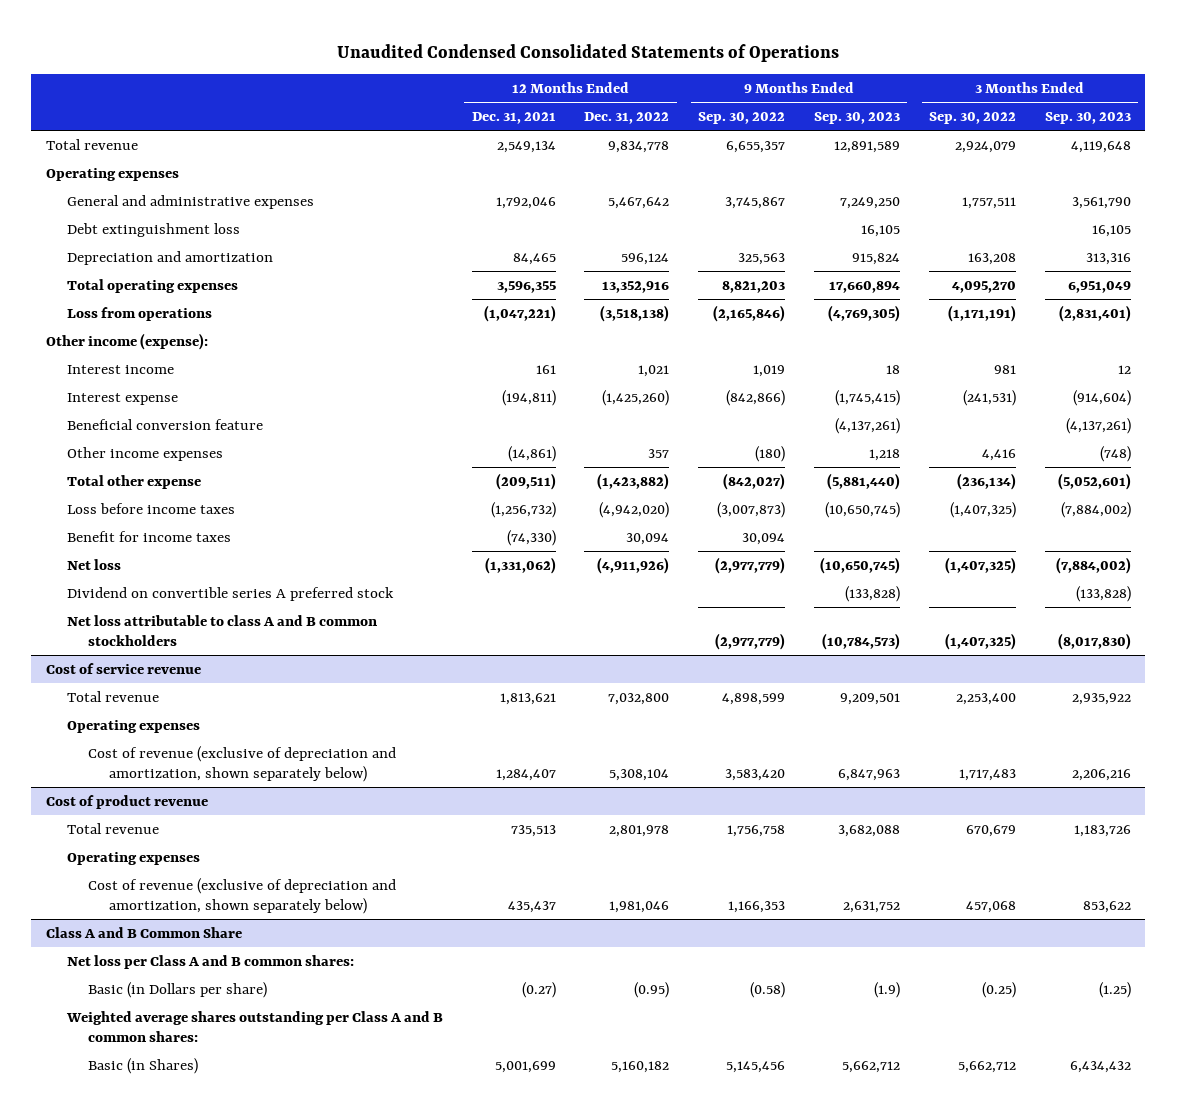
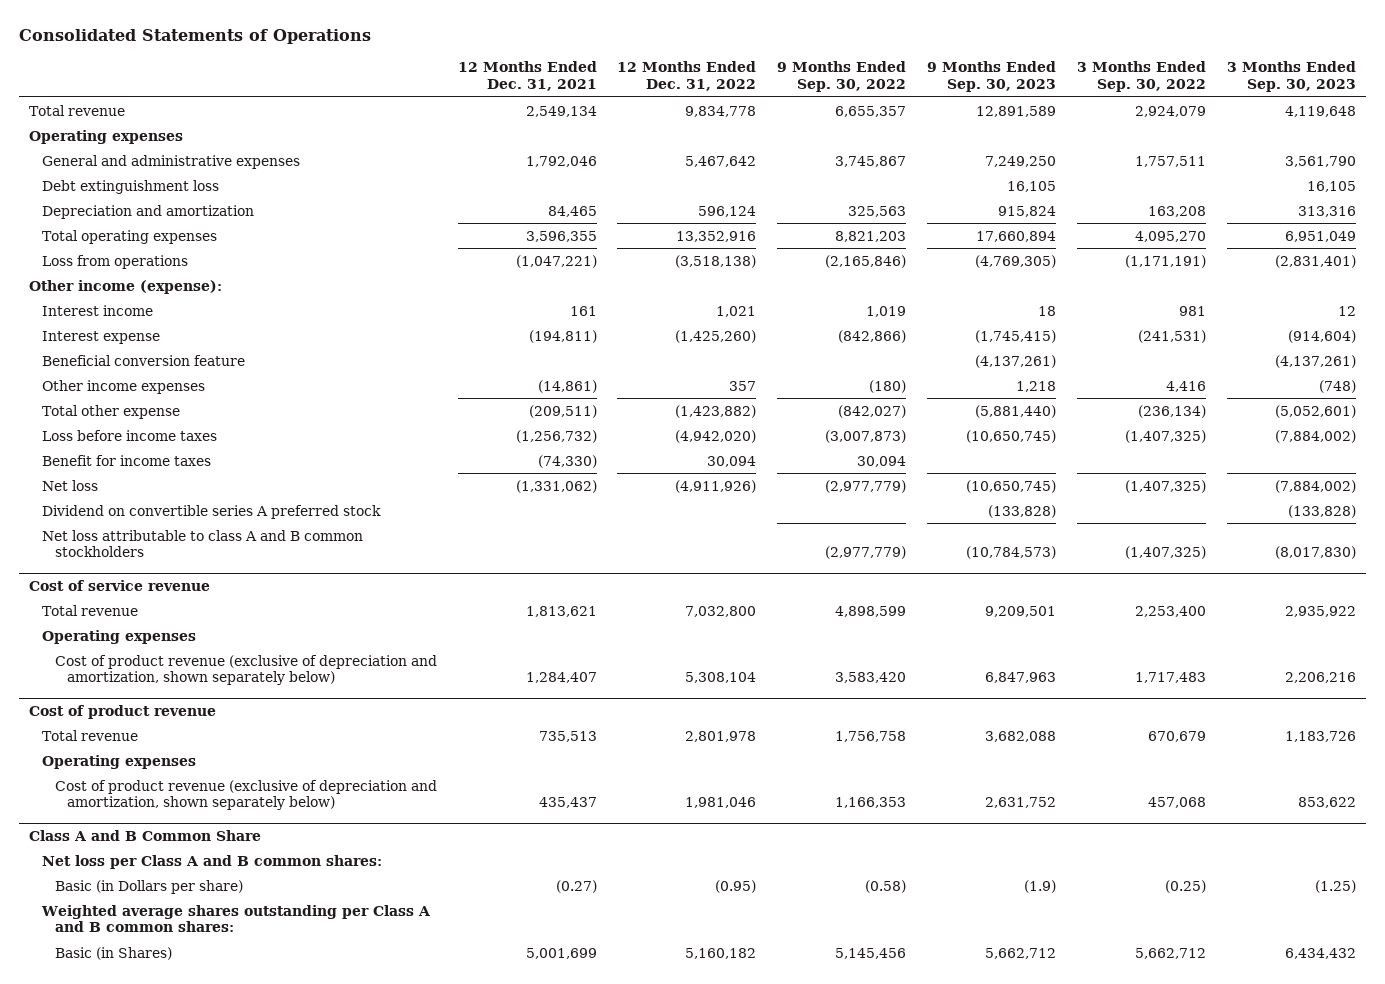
[337,43,840,62] Unaudited Condensed Consolidated Statements of Operations -> [18,28,371,44] Consolidated Statements of Operations
[87,745,396,782] Cost of revenue (exclusive of depreciation and amortization, shown separately below) -> [54,654,437,686] Cost of product revenue (exclusive of depreciation and amortization, shown separately below)
[87,877,396,914] Cost of revenue (exclusive of depreciation and amortization, shown separately below) -> [54,779,437,811] Cost of product revenue (exclusive of depreciation and amortization, shown separately below)

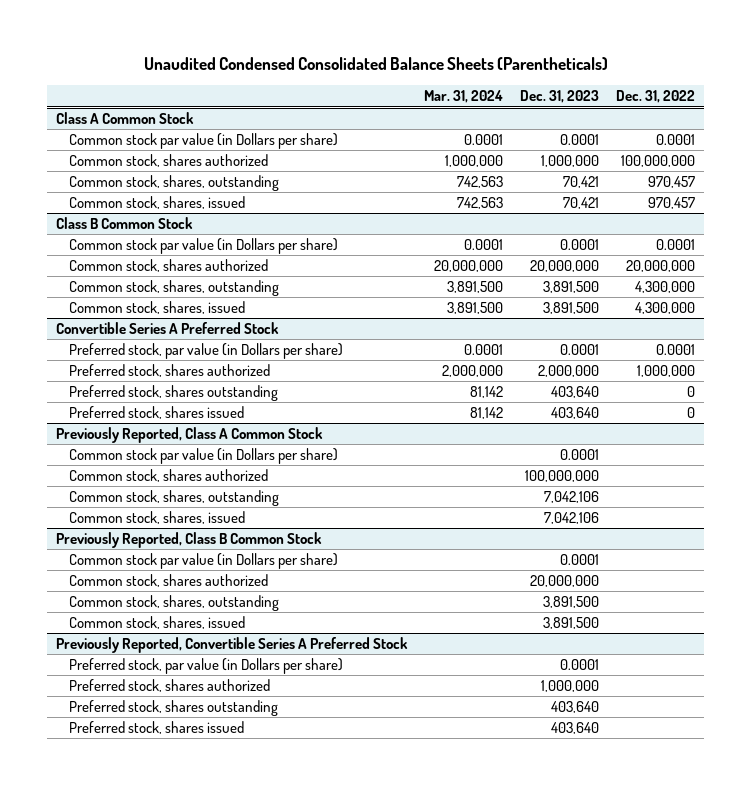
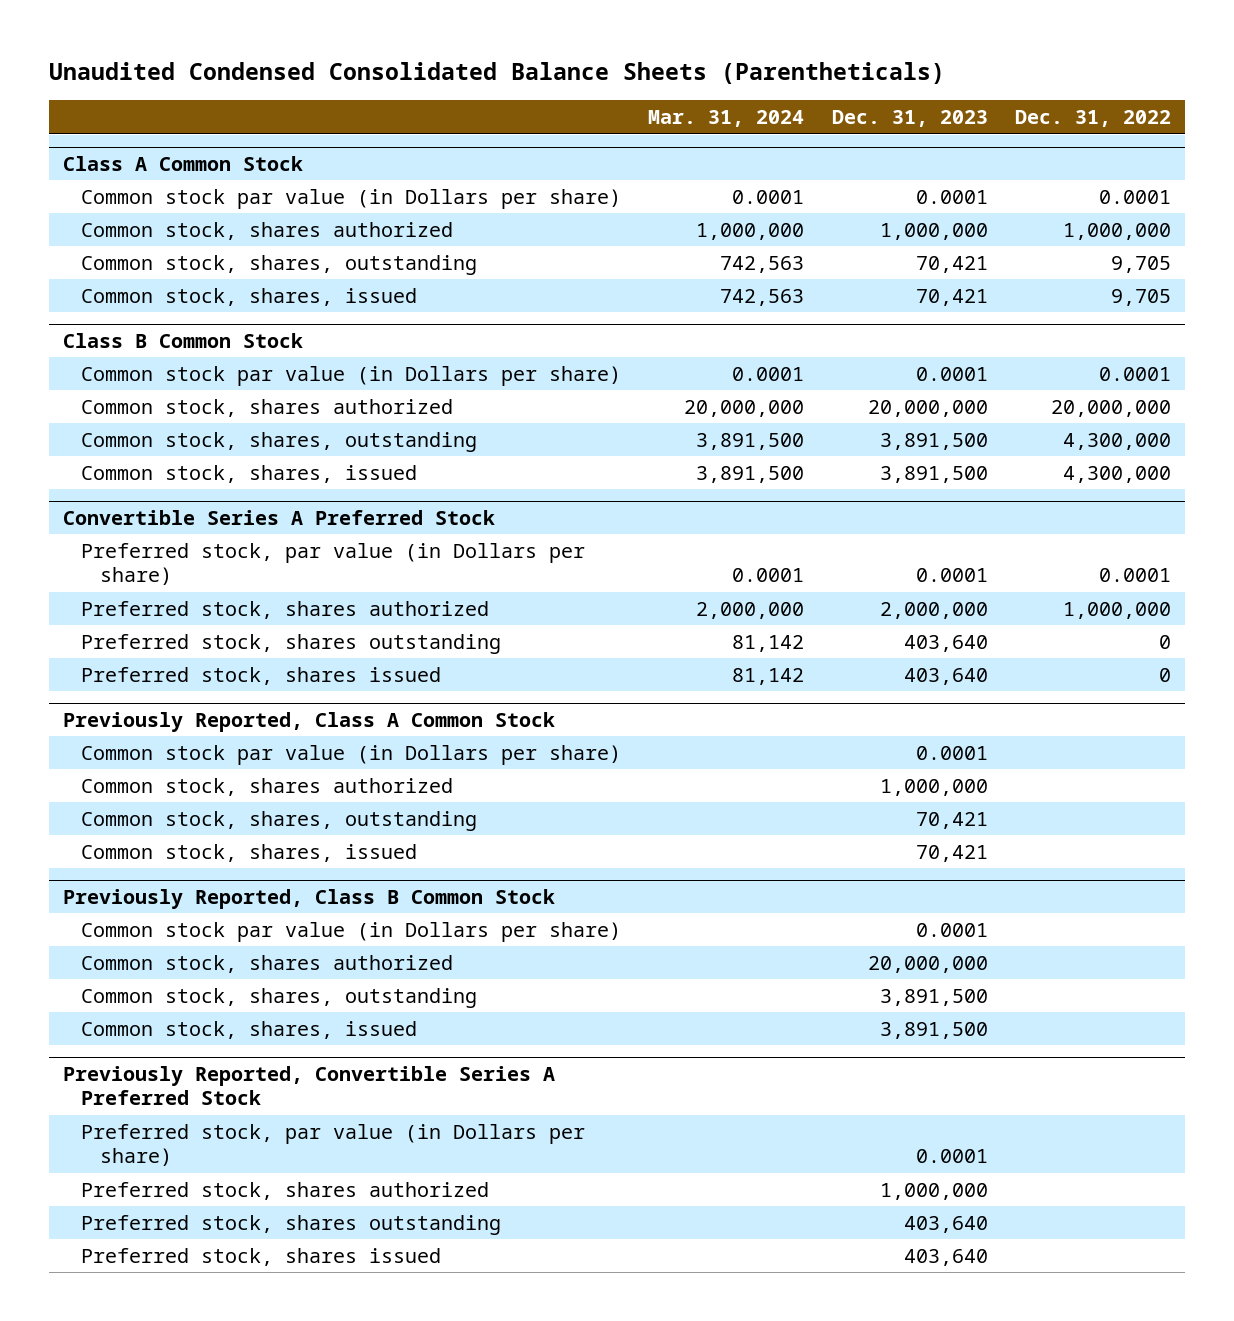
[621,155,696,168] 100,000,000 -> [1063,222,1172,240] 1,000,000
[648,176,696,189] 970,457 -> [1111,255,1172,273] 9,705
[648,197,696,210] 970,457 -> [1111,288,1172,306] 9,705
[525,470,600,483] 100,000,000 -> [879,778,988,796] 1,000,000
[544,491,600,504] 7,042,106 -> [915,811,988,829] 70,421
[544,512,600,525] 7,042,106 -> [915,844,988,862] 70,421

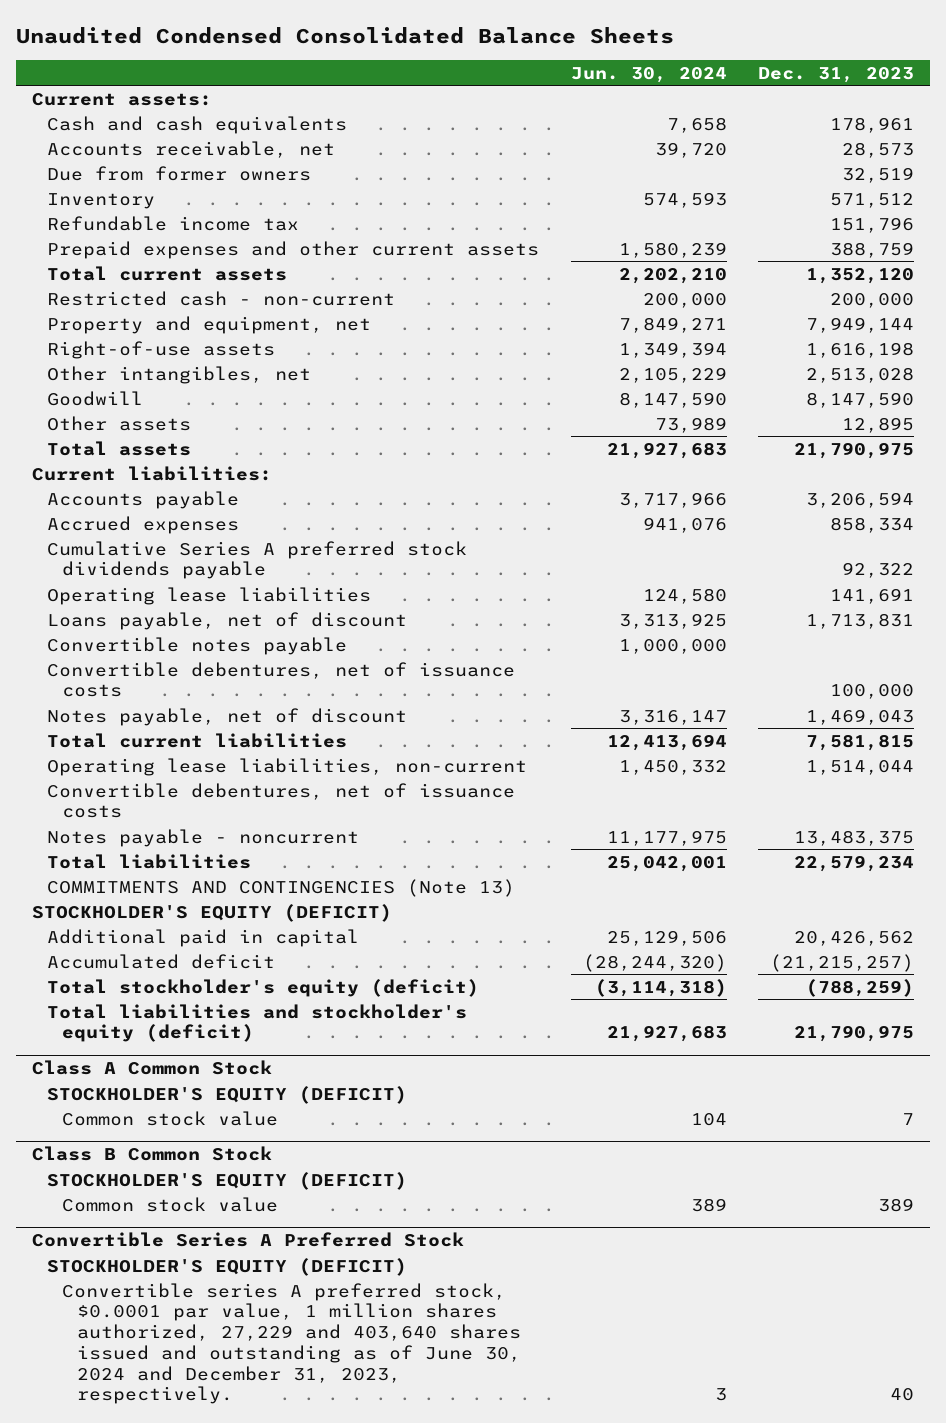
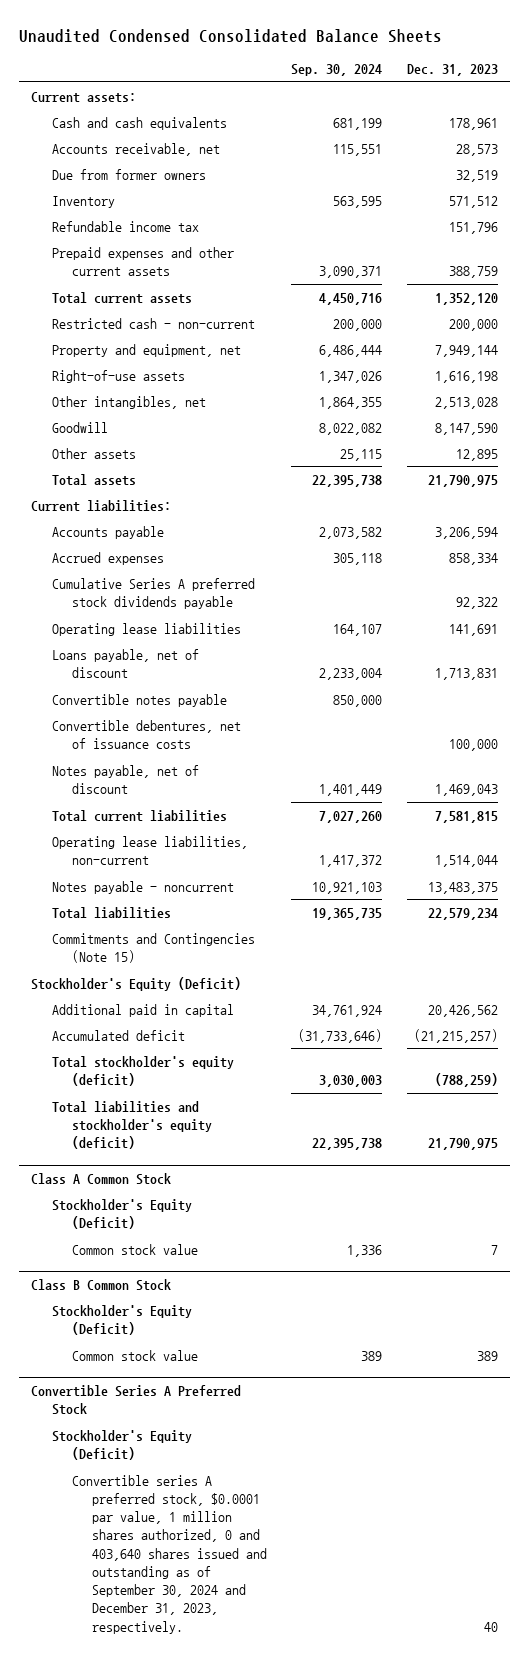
[570,66,727,83] Jun. 30, 2024 -> none
none -> [291,64,383,77] Sep. 30, 2024
[47,782,516,819] Convertible debentures, net of issuance costs -> none
[47,878,516,897] COMMITMENTS AND CONTINGENCIES (Note 13) -> [51,932,255,963] Commitments and Contingencies (Note 15)
[31,903,392,922] STOCKHOLDER'S EQUITY (DEFICIT) -> [31,976,242,991] Stockholder's Equity (Deficit)
[47,1085,408,1104] STOCKHOLDER'S EQUITY (DEFICIT) -> [51,1198,192,1229] Stockholder's Equity (Deficit)
[47,1171,408,1190] STOCKHOLDER'S EQUITY (DEFICIT) -> [51,1304,192,1335] Stockholder's Equity (Deficit)
[47,1257,408,1276] STOCKHOLDER'S EQUITY (DEFICIT) -> [51,1429,192,1460] Stockholder's Equity (Deficit)
[62,1282,522,1405] Convertible series A preferred stock, $0.0001 par value, 1 million shares authorized, 27,229 and 403,640 shares issued and outstanding as of June 30, 2024 and December 31, 2023, respectively. -> [71,1474,268,1634] Convertible series A preferred stock, $0.0001 par value, 1 million shares authorized, 0 and 403,640 shares issued and outstanding as of September 30, 2024 and December 31, 2023, respectively.

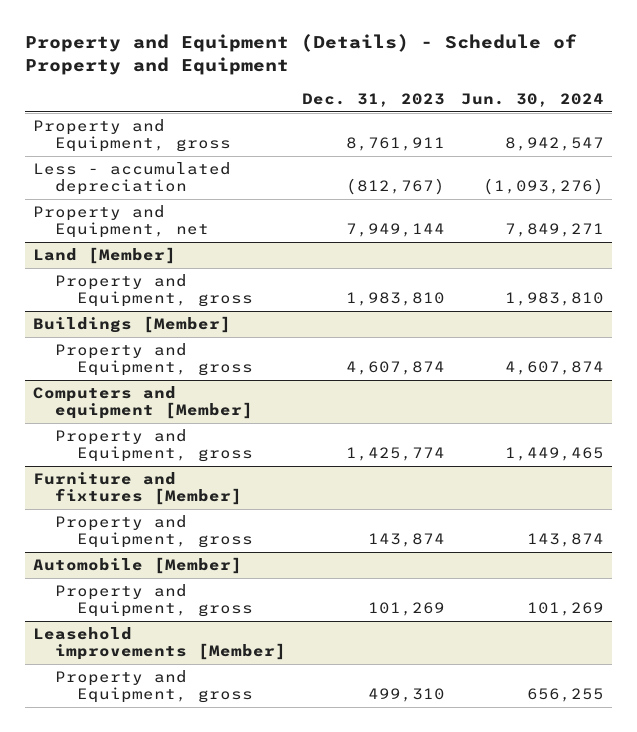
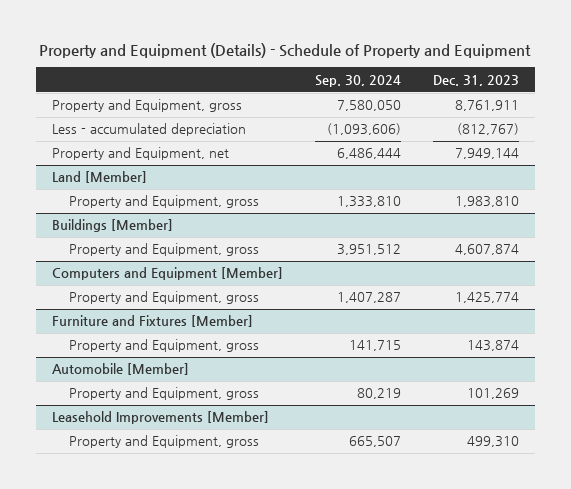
[460,93,604,108] Jun. 30, 2024 -> none
none -> [314,74,401,87] Sep. 30, 2024
[32,385,254,420] Computers and equipment [Member] -> [51,267,283,281] Computers and Equipment [Member]
[32,471,243,506] Furniture and fixtures [Member] -> [51,315,253,328] Furniture and Fixtures [Member]
[32,626,287,661] Leasehold improvements [Member] -> [51,411,269,425] Leasehold Improvements [Member]

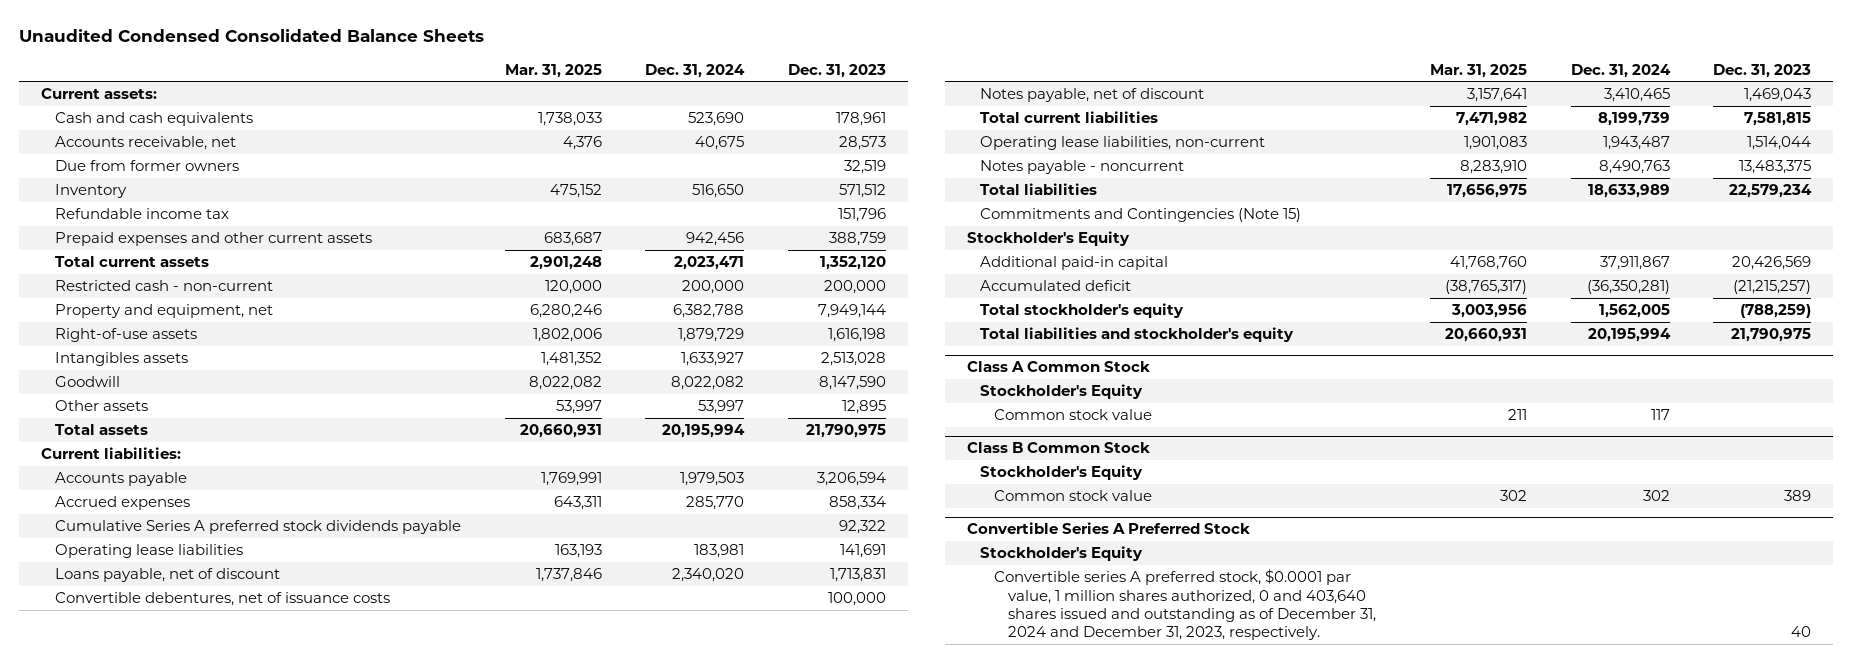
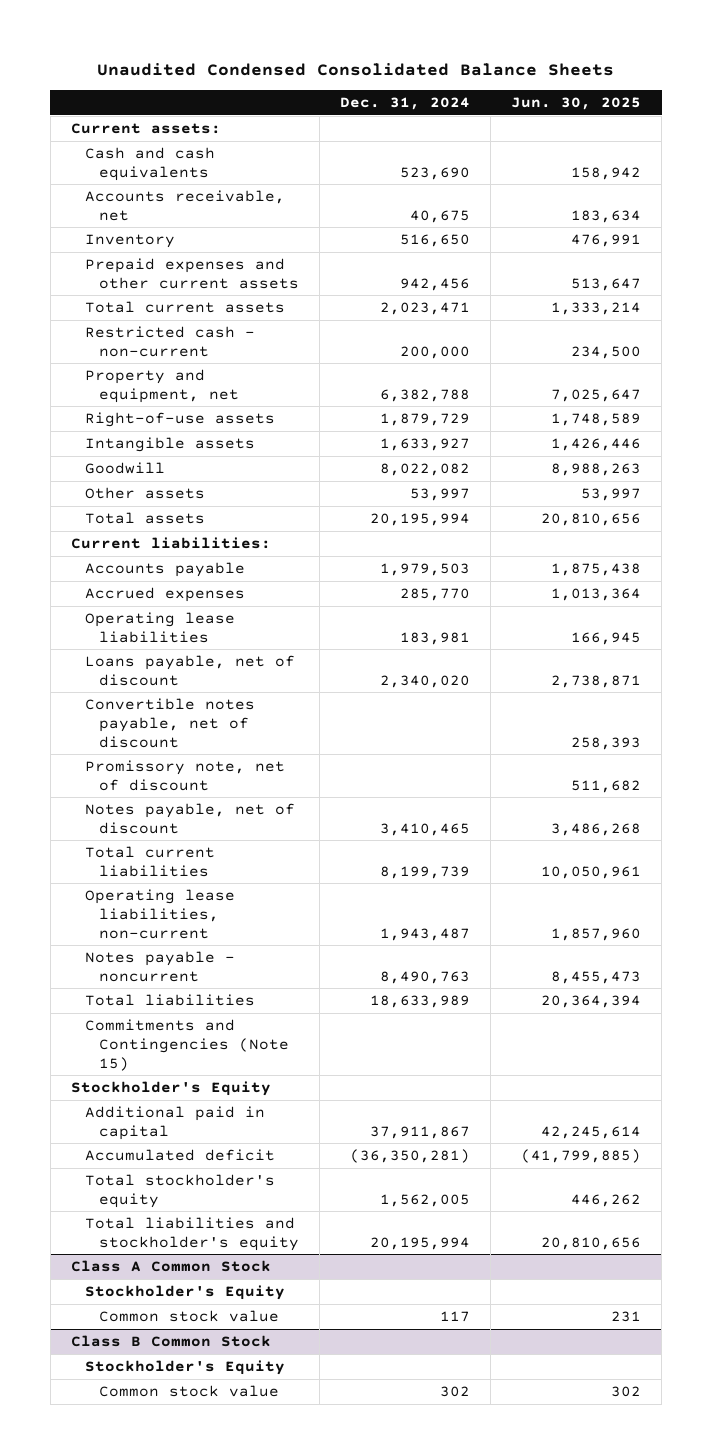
[504,63,602,78] Mar. 31, 2025 -> none
[788,63,887,78] Dec. 31, 2023 -> none
none -> [511,97,642,111] Jun. 30, 2025
[54,160,239,172] Due from former owners -> none
[54,208,229,220] Refundable income tax -> none
[54,352,188,367] Intangibles assets -> [84,436,255,452] Intangible assets
[54,520,461,535] Cumulative Series A preferred stock dividends payable -> none
[54,592,390,607] Convertible debentures, net of issuance costs -> none
none -> [84,697,255,748] Convertible notes payable, net of discount
none -> [84,759,285,791] Promissory note, net of discount
[980,256,1169,271] Additional paid-in capital -> [84,1105,265,1140] Additional paid in capital
[966,522,1250,535] Convertible Series A Preferred Stock -> none
[980,546,1144,562] Stockholder's Equity -> none
[993,569,1376,641] Convertible series A preferred stock, $0.0001 par value, 1 million shares authorized, 0 and 403,640 shares issued and outstanding as of December 31, 2024 and December 31, 2023, respectively. -> none

